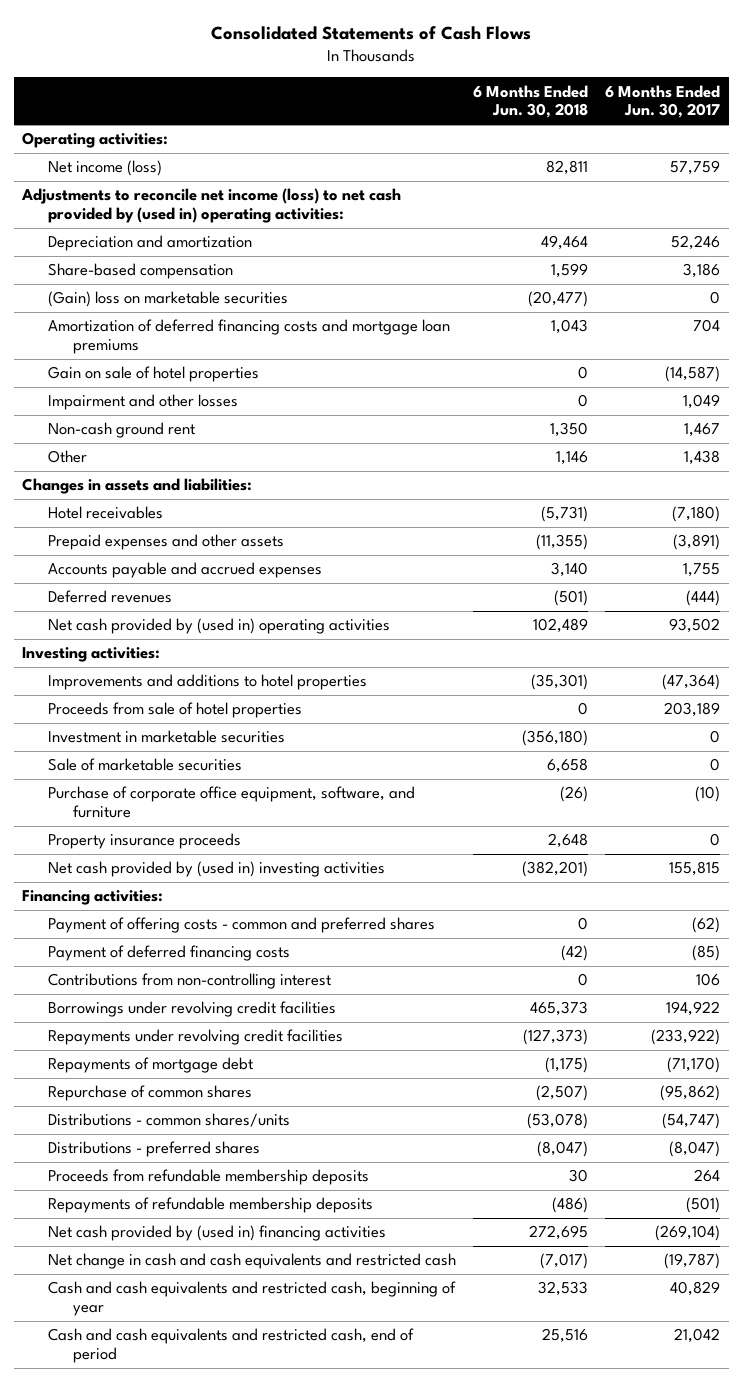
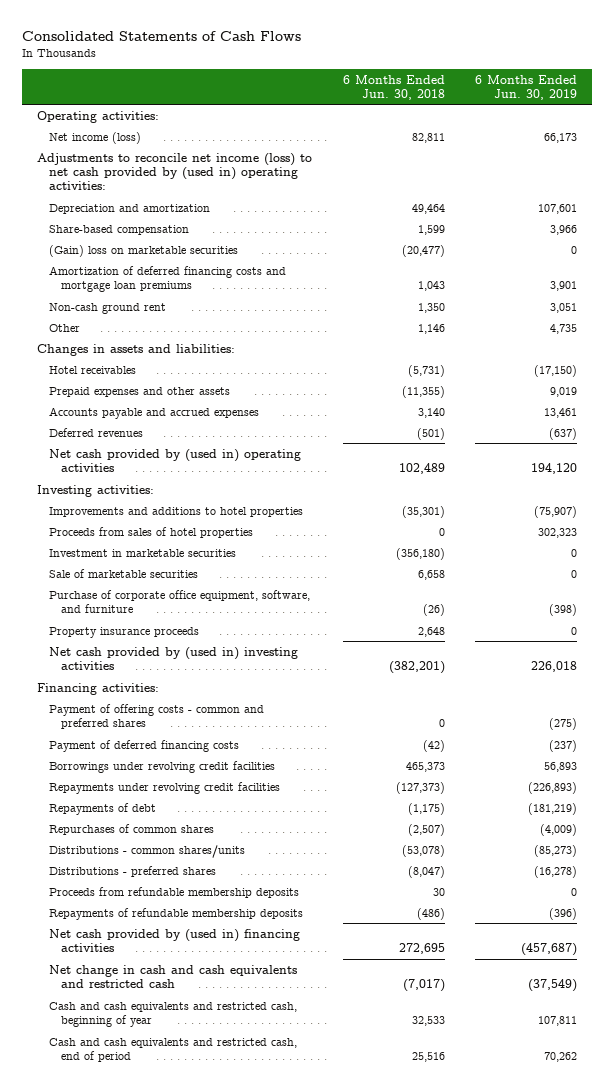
[605,84,721,119] 6 Months Ended Jun. 30, 2017 -> none
none -> [474,74,577,100] 6 Months Ended Jun. 30, 2019
[47,366,259,383] Gain on sale of hotel properties -> none
[47,394,238,411] Impairment and other losses -> none
[47,702,302,719] Proceeds from sale of hotel properties -> [49,526,254,538] Proceeds from sales of hotel properties
[47,973,331,990] Contributions from non-controlling interest -> none
[47,1057,253,1074] Repayments of mortgage debt -> [49,802,157,815] Repayments of debt
[47,1085,252,1102] Repurchase of common shares -> [49,823,215,835] Repurchases of common shares

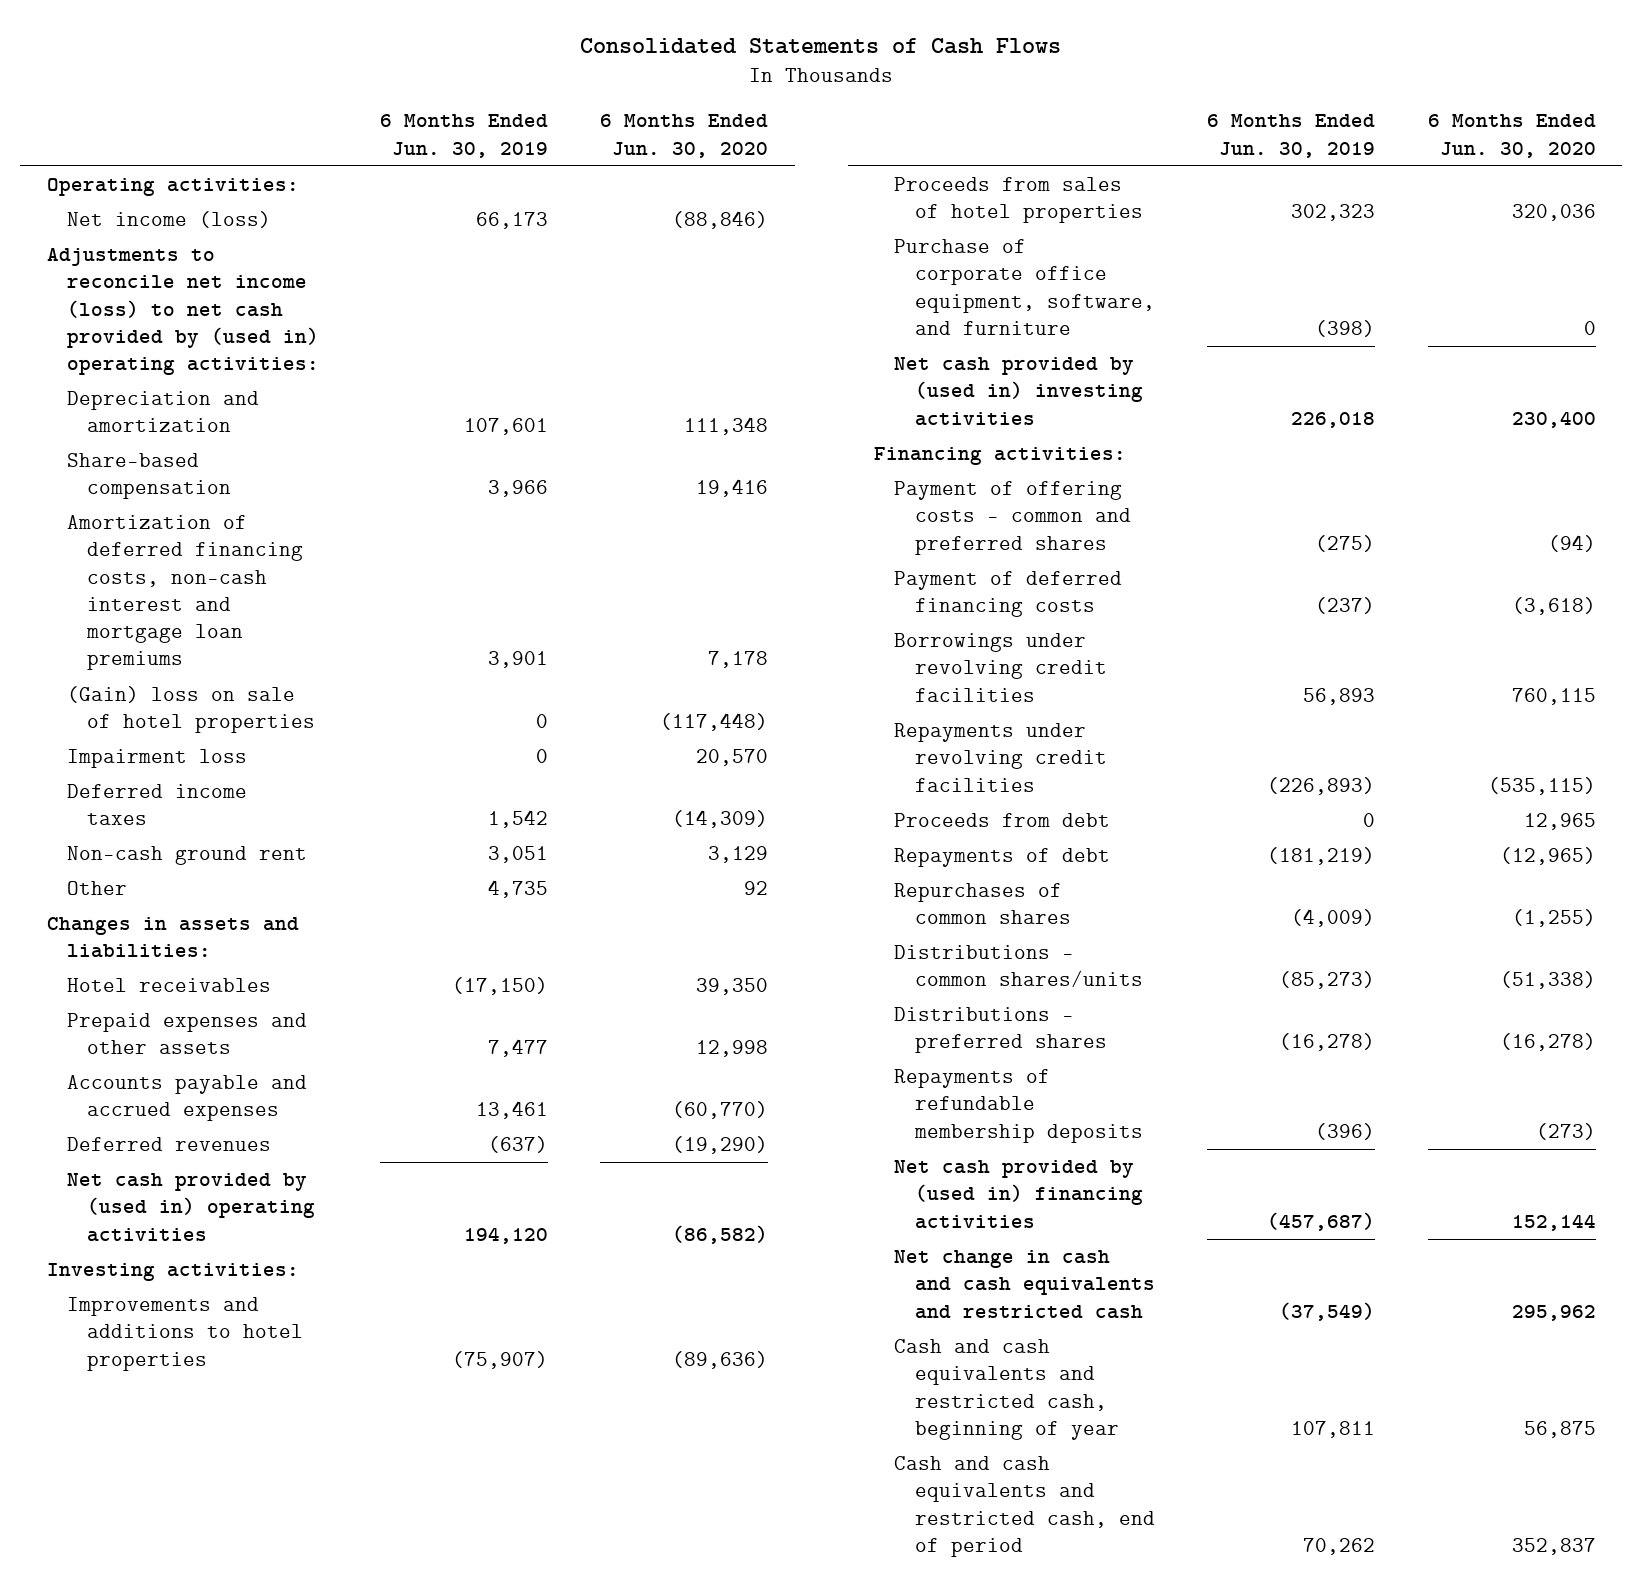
[342,74,445,100] 6 Months Ended Jun. 30, 2018 -> none
none -> [600,114,769,158] 6 Months Ended Jun. 30, 2020
[49,244,239,257] (Gain) loss on marketable securities -> none
[49,265,287,293] Amortization of deferred financing costs and mortgage loan premiums -> [67,515,304,671] Amortization of deferred financing costs, non-cash interest and mortgage loan premiums
none -> [67,686,316,734] (Gain) loss on sale of hotel properties
none -> [67,749,248,769] Impairment loss
none -> [67,784,248,826] Deferred income taxes
[549,386,577,397] 9,019 -> [487,1039,548,1058] 7,477
[49,548,237,557] Investment in marketable securities -> none
[49,568,199,578] Sale of marketable securities -> none
[49,626,200,638] Property insurance proceeds -> none
none -> [894,813,1111,828] Proceeds from debt
[49,886,300,898] Proceeds from refundable membership deposits -> none

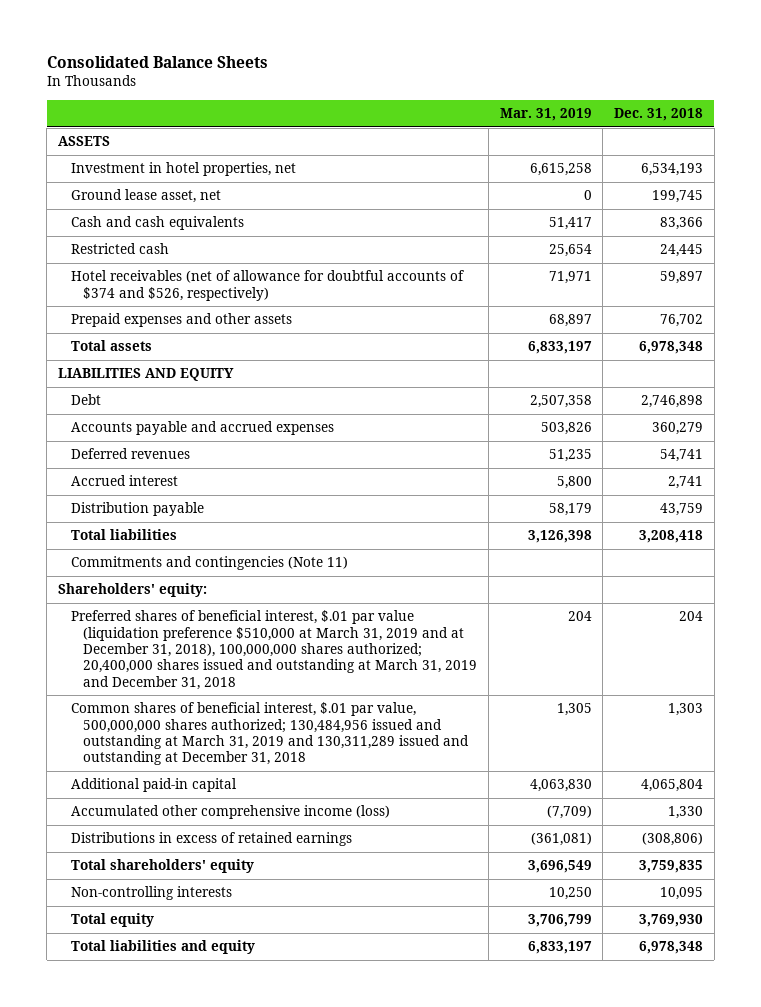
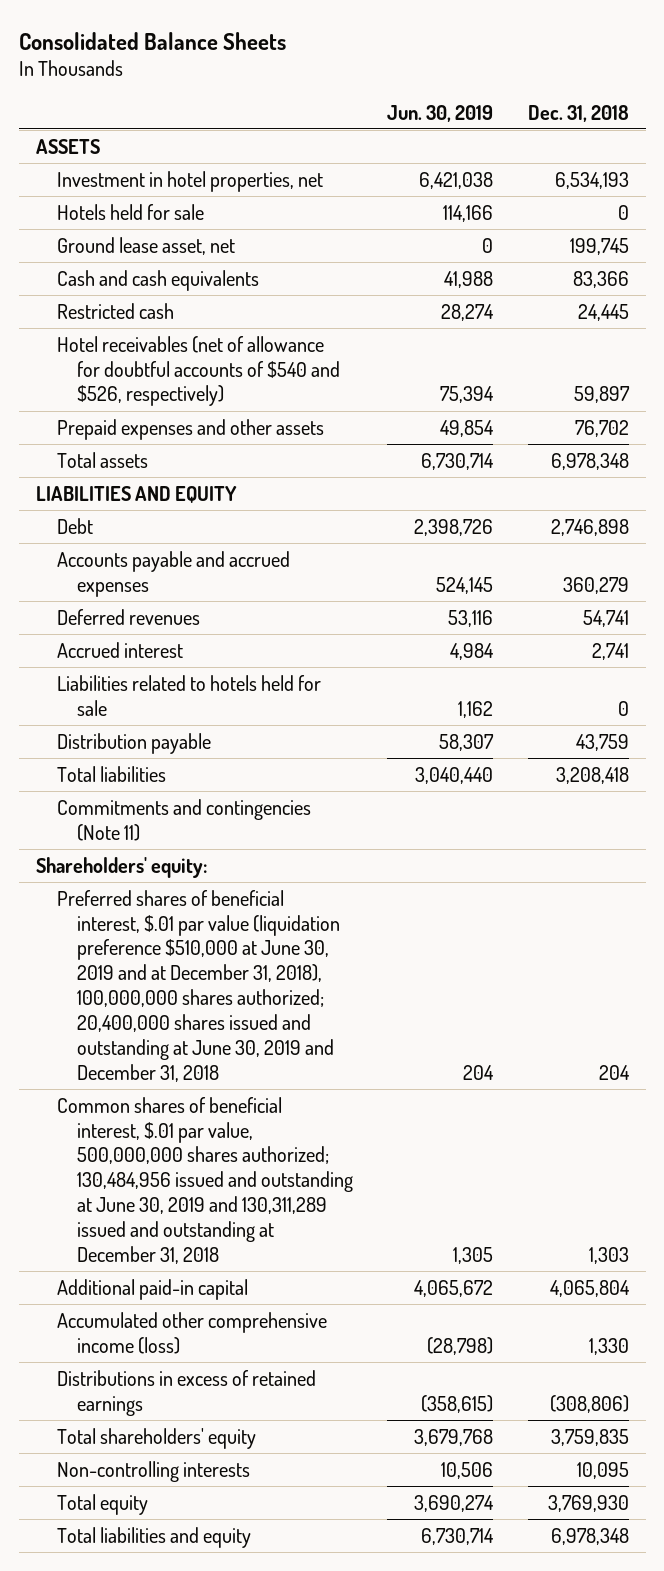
[499,108,592,122] Mar. 31, 2019 -> none
none -> [387,104,494,122] Jun. 30, 2019
none -> [56,203,204,220] Hotels held for sale
[70,270,464,301] Hotel receivables (net of allowance for doubtful accounts of $374 and $526, respectively) -> [56,335,341,407] Hotel receivables (net of allowance for doubtful accounts of $540 and $526, respectively)
none -> [56,674,321,716] Liabilities related to hotels held for sale
[70,610,478,690] Preferred shares of beneficial interest, $.01 par value (liquidation preference $510,000 at March 31, 2019 and at December 31, 2018), 100,000,000 shares authorized; 20,400,000 shares issued and outstanding at March 31, 2019 and December 31, 2018 -> [56,889,341,1083] Preferred shares of beneficial interest, $.01 par value (liquidation preference $510,000 at June 30, 2019 and at December 31, 2018), 100,000,000 shares authorized; 20,400,000 shares issued and outstanding at June 30, 2019 and December 31, 2018
[70,702,470,766] Common shares of beneficial interest, $.01 par value, 500,000,000 shares authorized; 130,484,956 issued and outstanding at March 31, 2019 and 130,311,289 issued and outstanding at December 31, 2018 -> [56,1096,354,1265] Common shares of beneficial interest, $.01 par value, 500,000,000 shares authorized; 130,484,956 issued and outstanding at June 30, 2019 and 130,311,289 issued and outstanding at December 31, 2018

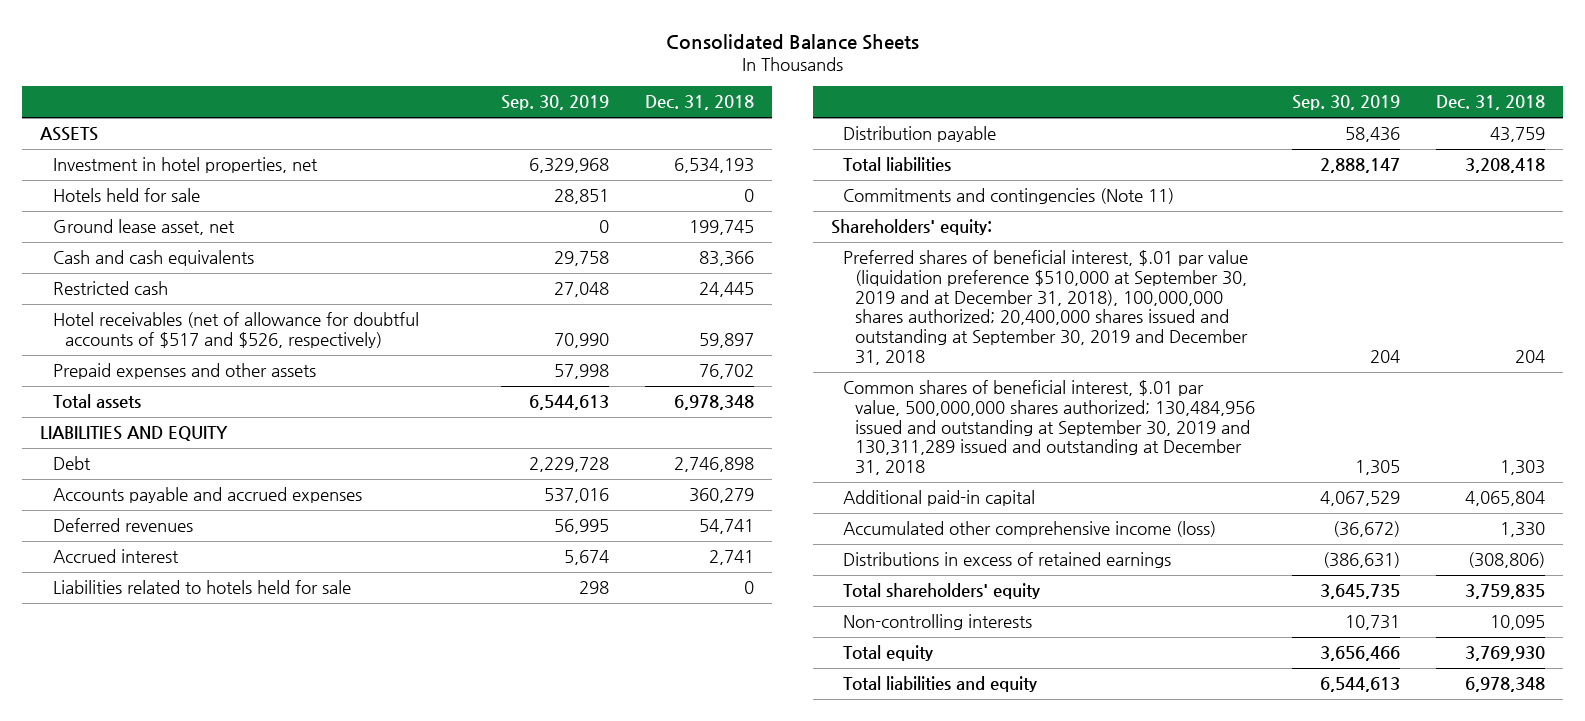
[387,104,494,122] Jun. 30, 2019 -> none
none -> [500,95,609,111] Sep. 30, 2019
[56,335,341,407] Hotel receivables (net of allowance for doubtful accounts of $540 and $526, respectively) -> [52,312,419,349] Hotel receivables (net of allowance for doubtful accounts of $517 and $526, respectively)
[56,889,341,1083] Preferred shares of beneficial interest, $.01 par value (liquidation preference $510,000 at June 30, 2019 and at December 31, 2018), 100,000,000 shares authorized; 20,400,000 shares issued and outstanding at June 30, 2019 and December 31, 2018 -> [843,250,1249,365] Preferred shares of beneficial interest, $.01 par value (liquidation preference $510,000 at September 30, 2019 and at December 31, 2018), 100,000,000 shares authorized; 20,400,000 shares issued and outstanding at September 30, 2019 and December 31, 2018
[56,1096,354,1265] Common shares of beneficial interest, $.01 par value, 500,000,000 shares authorized; 130,484,956 issued and outstanding at June 30, 2019 and 130,311,289 issued and outstanding at December 31, 2018 -> [843,380,1256,476] Common shares of beneficial interest, $.01 par value, 500,000,000 shares authorized; 130,484,956 issued and outstanding at September 30, 2019 and 130,311,289 issued and outstanding at December 31, 2018

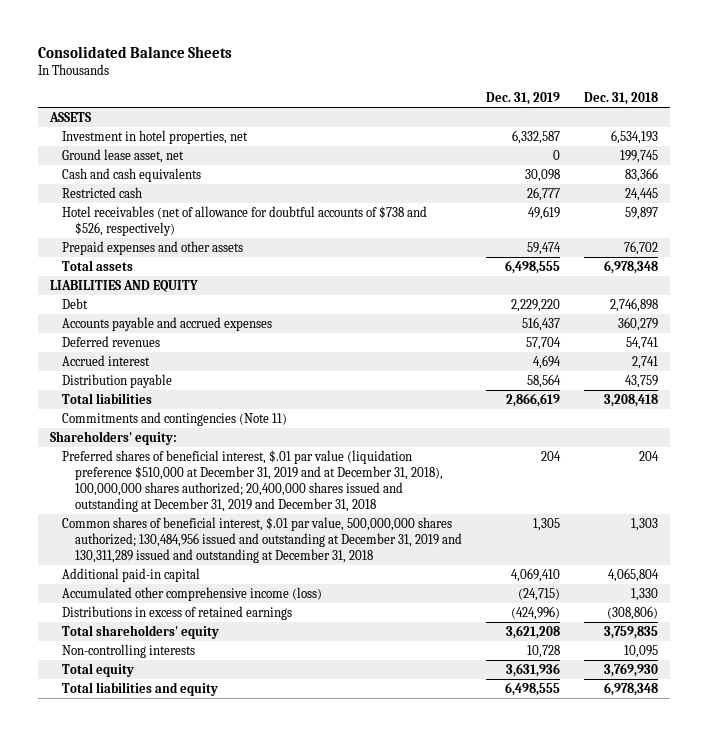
[500,95,609,111] Sep. 30, 2019 -> none
none -> [486,92,561,106] Dec. 31, 2019
[52,188,200,203] Hotels held for sale -> none
[52,312,419,349] Hotel receivables (net of allowance for doubtful accounts of $517 and $526, respectively) -> [62,206,428,237] Hotel receivables (net of allowance for doubtful accounts of $738 and $526, respectively)
[52,580,351,595] Liabilities related to hotels held for sale -> none
[843,250,1249,365] Preferred shares of beneficial interest, $.01 par value (liquidation preference $510,000 at September 30, 2019 and at December 31, 2018), 100,000,000 shares authorized; 20,400,000 shares issued and outstanding at September 30, 2019 and December 31, 2018 -> [62,450,443,513] Preferred shares of beneficial interest, $.01 par value (liquidation preference $510,000 at December 31, 2019 and at December 31, 2018), 100,000,000 shares authorized; 20,400,000 shares issued and outstanding at December 31, 2019 and December 31, 2018
[843,380,1256,476] Common shares of beneficial interest, $.01 par value, 500,000,000 shares authorized; 130,484,956 issued and outstanding at September 30, 2019 and 130,311,289 issued and outstanding at December 31, 2018 -> [62,517,462,564] Common shares of beneficial interest, $.01 par value, 500,000,000 shares authorized; 130,484,956 issued and outstanding at December 31, 2019 and 130,311,289 issued and outstanding at December 31, 2018

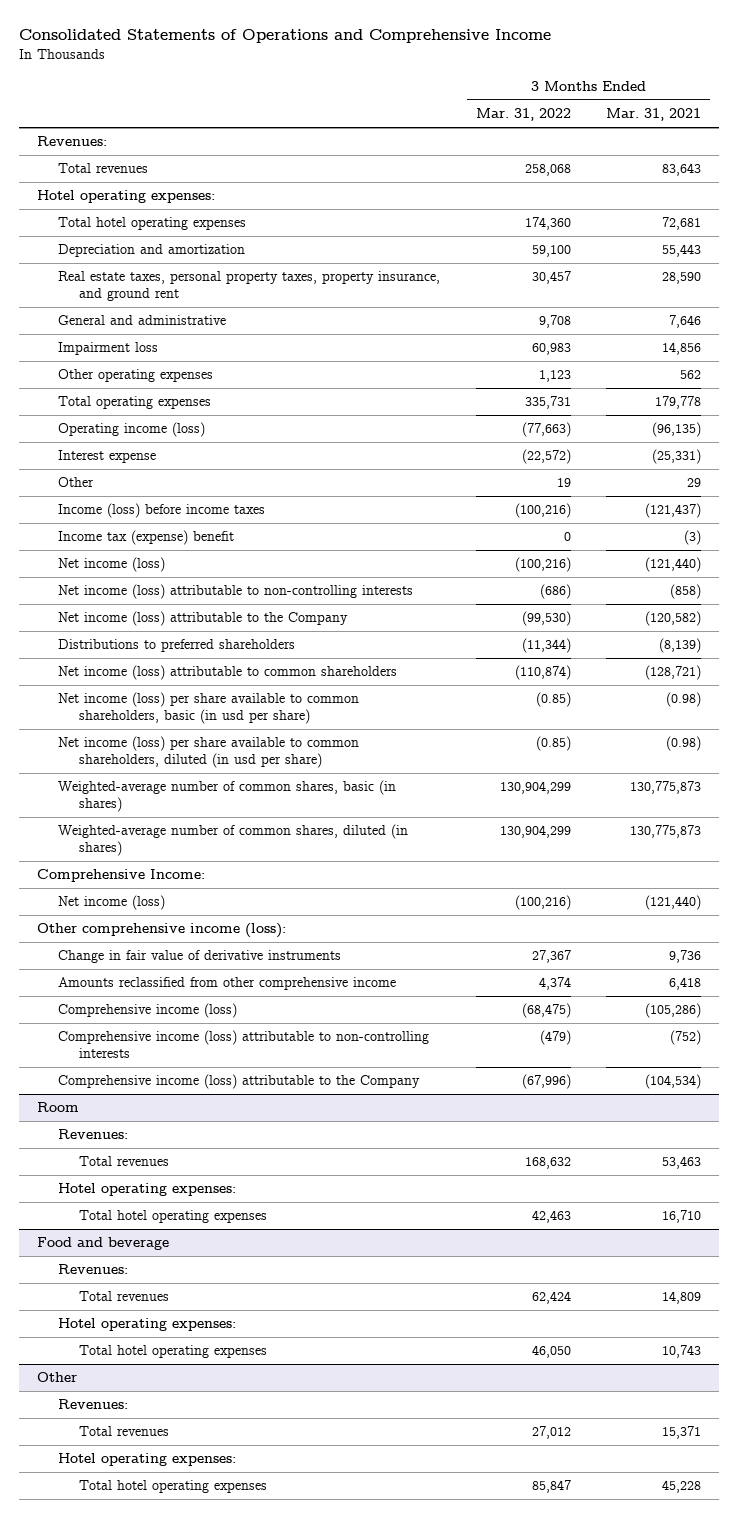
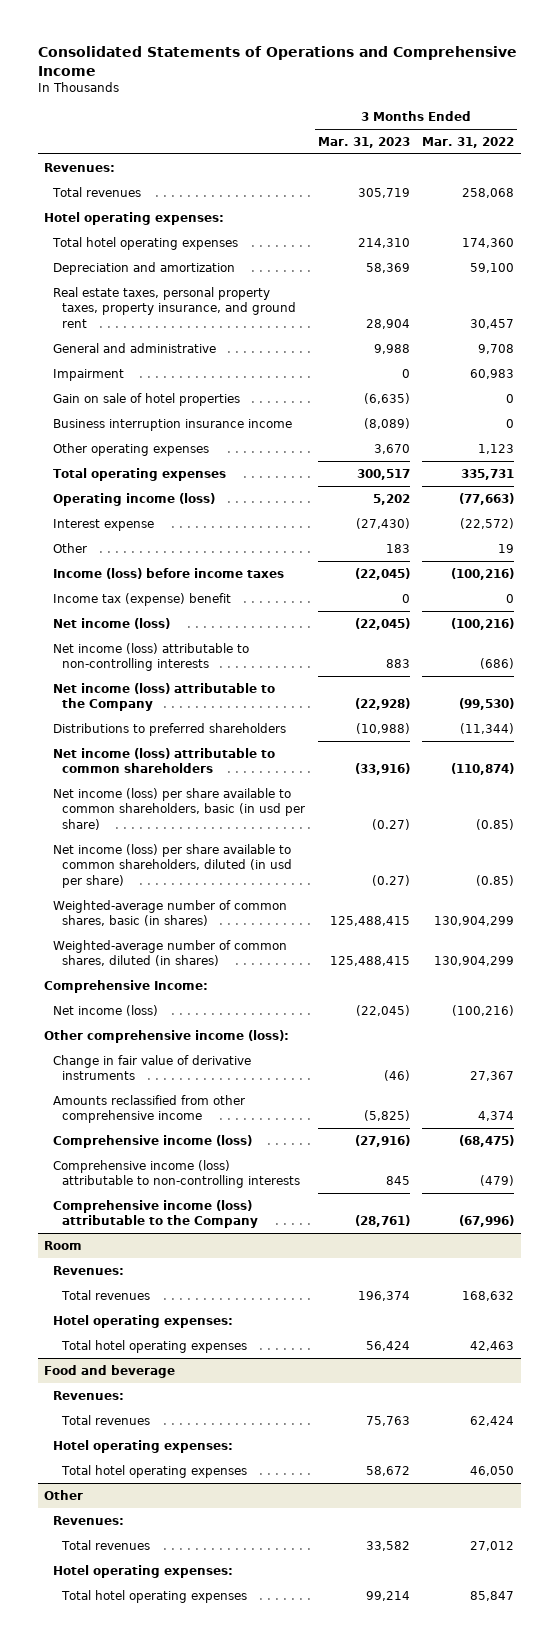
[606,108,702,122] Mar. 31, 2021 -> none
none -> [317,136,410,148] Mar. 31, 2023
[57,342,158,356] Impairment loss -> [53,368,125,381] Impairment
none -> [53,392,241,406] Gain on sale of hotel properties
none -> [53,418,293,431] Business interruption insurance income

